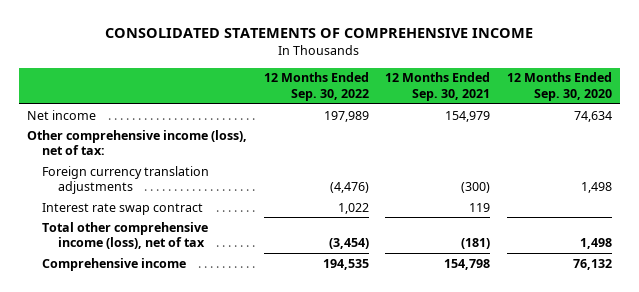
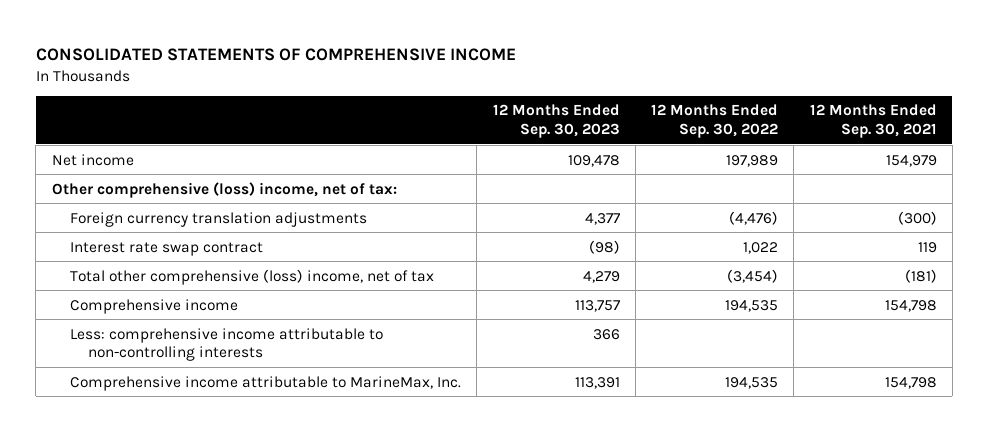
[506,72,612,102] 12 Months Ended Sep. 30, 2020 -> none
none -> [492,104,620,139] 12 Months Ended Sep. 30, 2023
[26,129,247,156] Other comprehensive income (loss), net of tax: -> [51,181,397,198] Other comprehensive (loss) income, net of tax:
[42,221,209,250] Total other comprehensive income (loss), net of tax -> [69,268,434,285] Total other comprehensive (loss) income, net of tax
none -> [69,327,383,362] Less: comprehensive income attributable to non-controlling interests
none -> [69,375,461,391] Comprehensive income attributable to MarineMax, Inc.

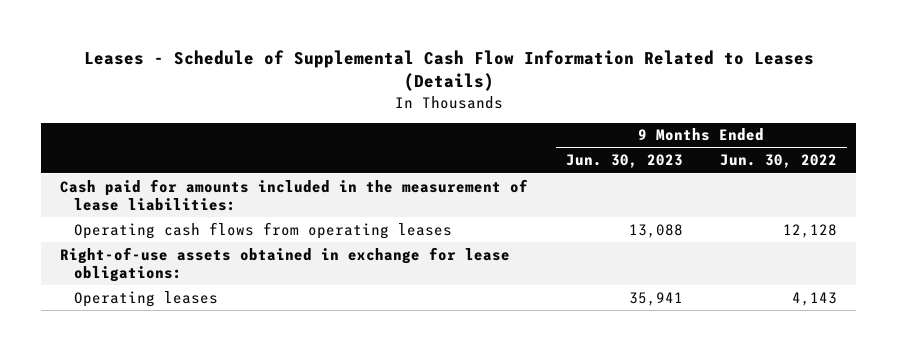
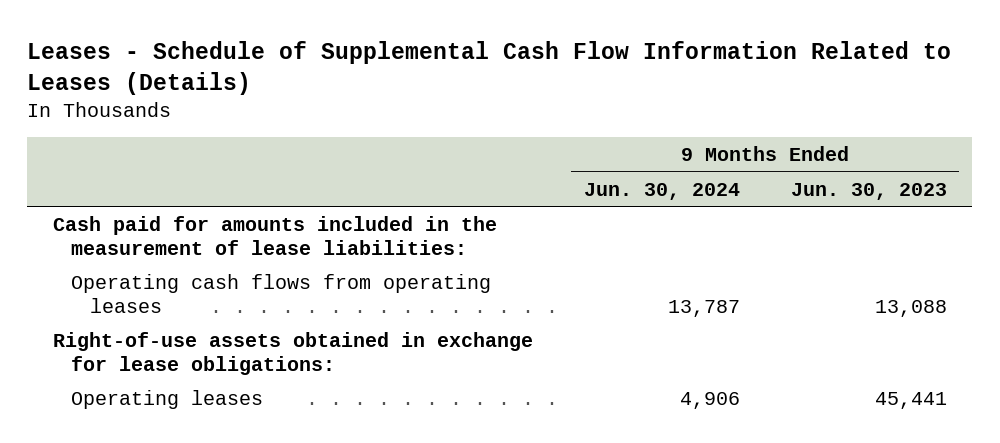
[720,154,838,169] Jun. 30, 2022 -> none
none -> [583,182,740,200] Jun. 30, 2024
[628,291,683,306] 35,941 -> [874,391,947,409] 45,441

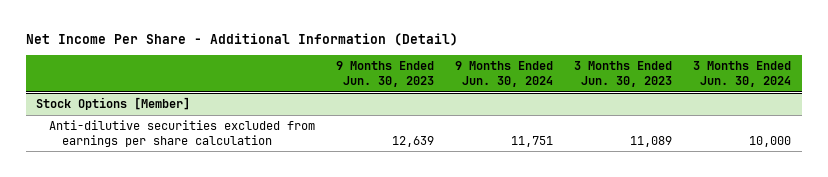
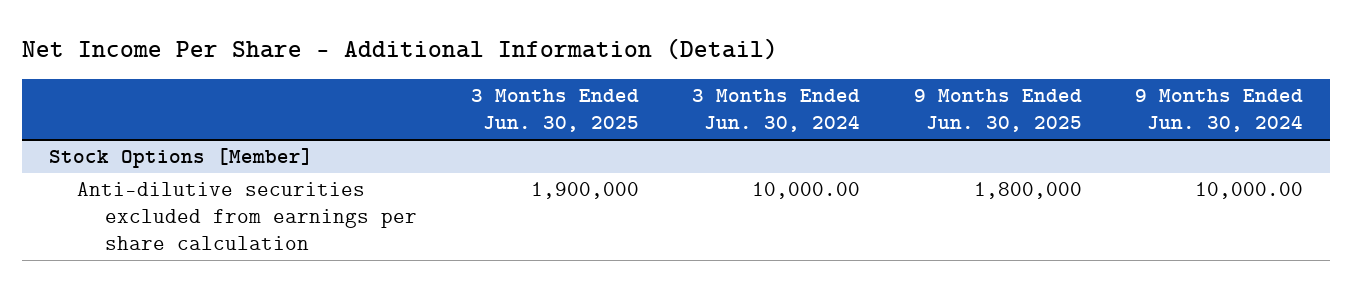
[336,61,435,87] 9 Months Ended Jun. 30, 2023 -> none
[574,61,673,87] 3 Months Ended Jun. 30, 2023 -> none
none -> [470,89,639,133] 3 Months Ended Jun. 30, 2025
none -> [913,89,1082,133] 9 Months Ended Jun. 30, 2025
[511,135,554,147] 11,751 -> [1195,182,1304,200] 10,000.00
[749,135,792,147] 10,000 -> [752,182,861,200] 10,000.00

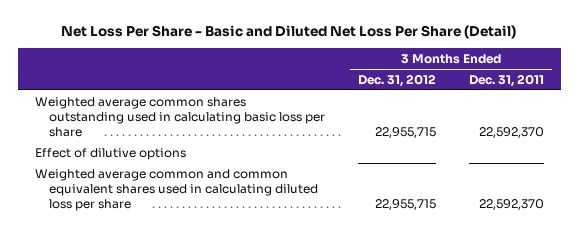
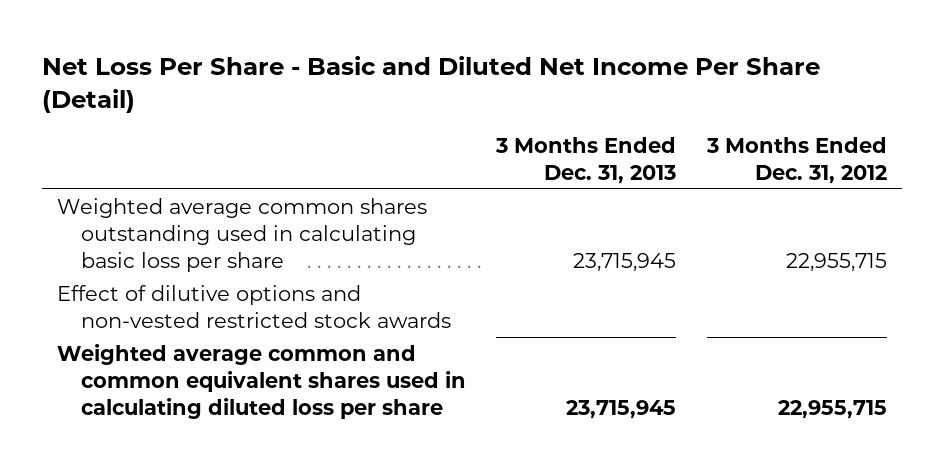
[61,25,517,40] Net Loss Per Share - Basic and Diluted Net Loss Per Share (Detail) -> [41,55,820,113] Net Loss Per Share - Basic and Diluted Net Income Per Share (Detail)
[469,73,545,87] Dec. 31, 2011 -> none
none -> [495,136,677,184] 3 Months Ended Dec. 31, 2013
[34,147,186,160] Effect of dilutive options -> [57,284,451,328] Effect of dilutive options and non-vested restricted stock awards

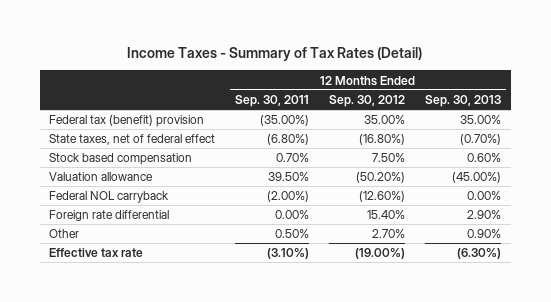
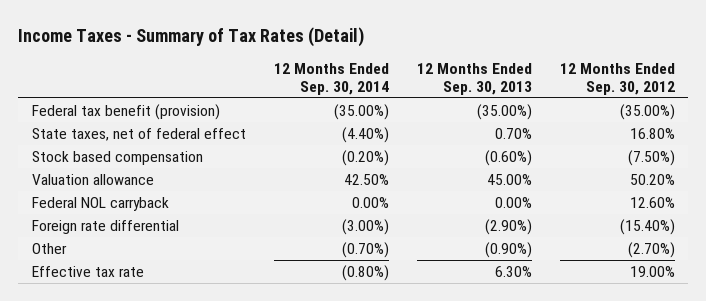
[235,94,310,107] Sep. 30, 2011 -> none
none -> [273,63,389,95] 12 Months Ended Sep. 30, 2014
[49,115,205,128] Federal tax (benefit) provision -> [31,103,220,120] Federal tax benefit (provision)
[364,115,406,125] 35.00% -> [619,103,675,120] (35.00%)
[460,115,502,125] 35.00% -> [476,103,532,120] (35.00%)
[359,134,406,146] (16.80%) -> [629,127,675,139] 16.80%
[460,134,502,146] (0.70%) -> [494,127,532,139] 0.70%
[372,153,406,163] 7.50% -> [627,149,675,166] (7.50%)
[467,153,502,163] 0.60% -> [484,149,532,166] (0.60%)
[356,172,406,184] (50.20%) -> [629,173,675,185] 50.20%
[452,172,502,184] (45.00%) -> [486,173,532,185] 45.00%
[359,191,406,203] (12.60%) -> [629,196,675,208] 12.60%
[367,210,406,220] 15.40% -> [619,218,675,235] (15.40%)
[467,210,502,220] 2.90% -> [484,218,532,235] (2.90%)
[372,229,406,239] 2.70% -> [627,241,675,258] (2.70%)
[467,229,502,239] 0.90% -> [484,241,532,258] (0.90%)
[355,248,406,260] (19.00%) -> [629,265,675,277] 19.00%
[457,248,502,260] (6.30%) -> [494,265,532,277] 6.30%

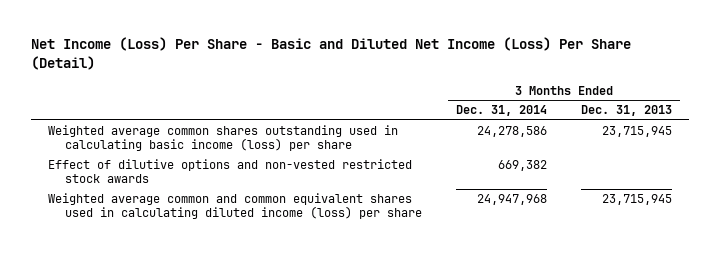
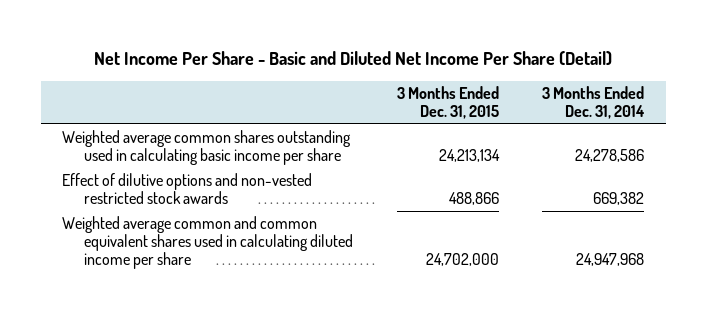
[30,37,631,71] Net Income (Loss) Per Share - Basic and Diluted Net Income (Loss) Per Share (Detail) -> [94,51,613,67] Net Income Per Share - Basic and Diluted Net Income Per Share (Detail)
[581,105,673,117] Dec. 31, 2013 -> none
none -> [396,85,499,120] 3 Months Ended Dec. 31, 2015
[47,125,398,152] Weighted average common shares outstanding used in calculating basic income (loss) per share -> [62,130,352,166] Weighted average common shares outstanding used in calculating basic income per share
[47,193,423,220] Weighted average common and common equivalent shares used in calculating diluted income (loss) per share -> [62,216,354,270] Weighted average common and common equivalent shares used in calculating diluted income per share

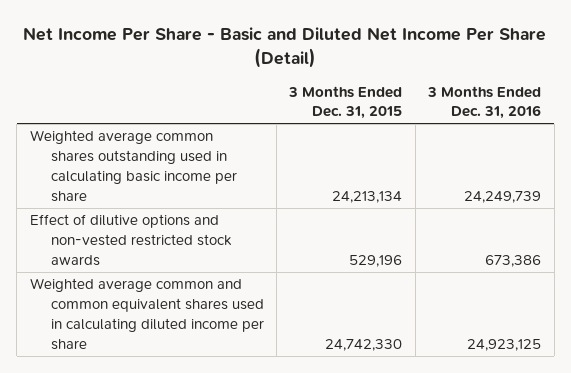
[541,85,645,120] 3 Months Ended Dec. 31, 2014 -> none
none -> [427,85,542,120] 3 Months Ended Dec. 31, 2016
[448,192,499,206] 488,866 -> [349,254,403,267] 529,196
[425,253,499,267] 24,702,000 -> [325,338,403,351] 24,742,330

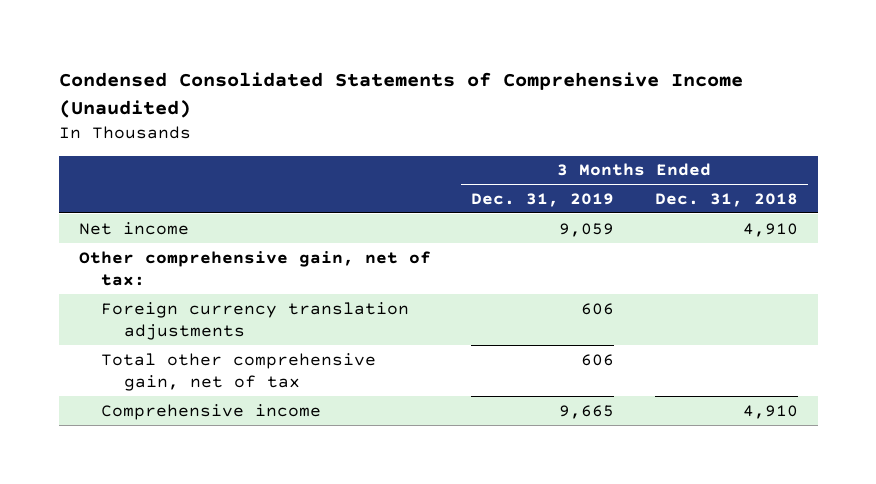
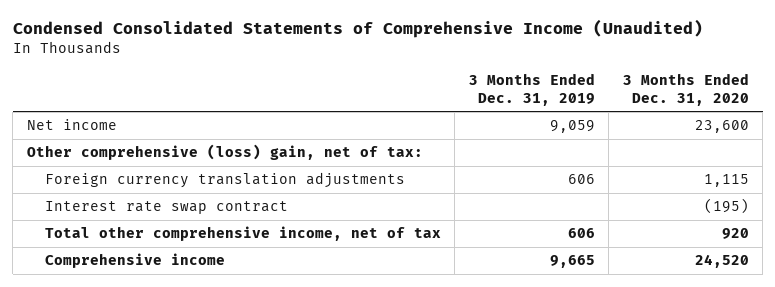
[654,192,798,207] Dec. 31, 2018 -> none
none -> [622,72,749,106] 3 Months Ended Dec. 31, 2020
[78,250,431,287] Other comprehensive gain, net of tax: -> [26,144,423,161] Other comprehensive (loss) gain, net of tax:
none -> [44,201,288,215] Interest rate swap contract
[101,352,377,392] Total other comprehensive gain, net of tax -> [44,226,441,242] Total other comprehensive income, net of tax

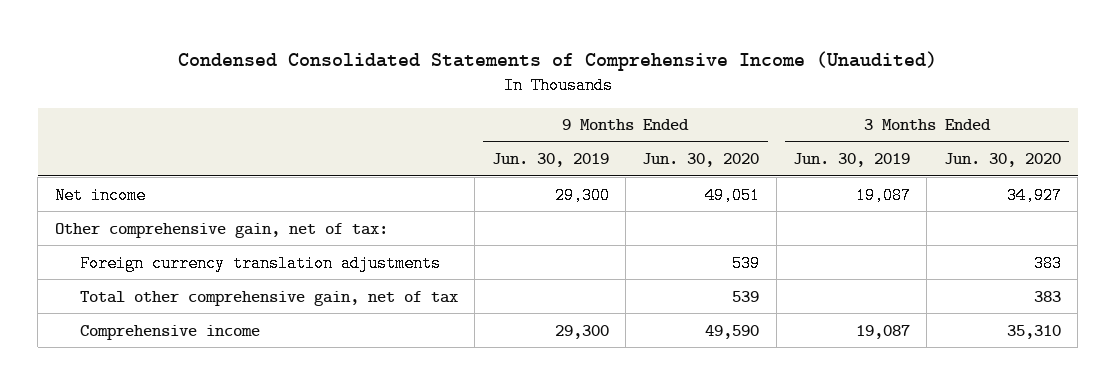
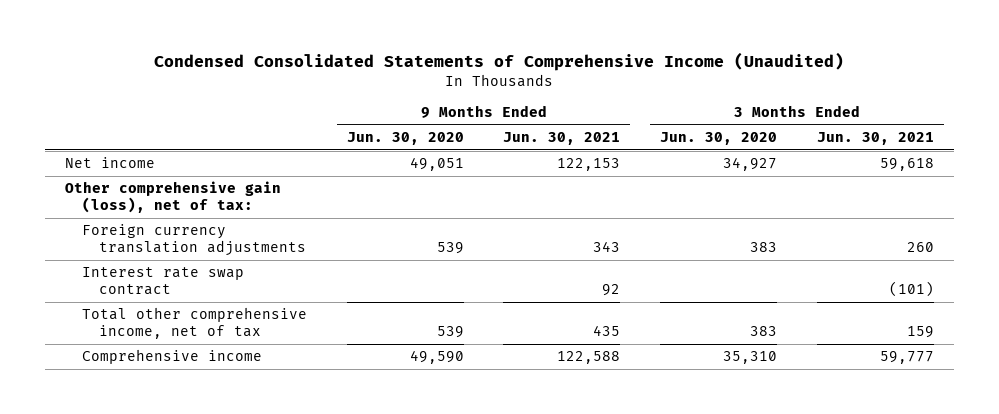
[491,153,609,168] Jun. 30, 2019 -> none
[792,153,910,168] Jun. 30, 2019 -> none
none -> [503,131,621,145] Jun. 30, 2021
none -> [817,131,935,145] Jun. 30, 2021
[54,222,388,238] Other comprehensive gain, net of tax: -> [64,181,281,214] Other comprehensive gain (loss), net of tax:
none -> [81,267,244,296] Interest rate swap contract
[79,290,458,306] Total other comprehensive gain, net of tax -> [81,307,307,340] Total other comprehensive income, net of tax

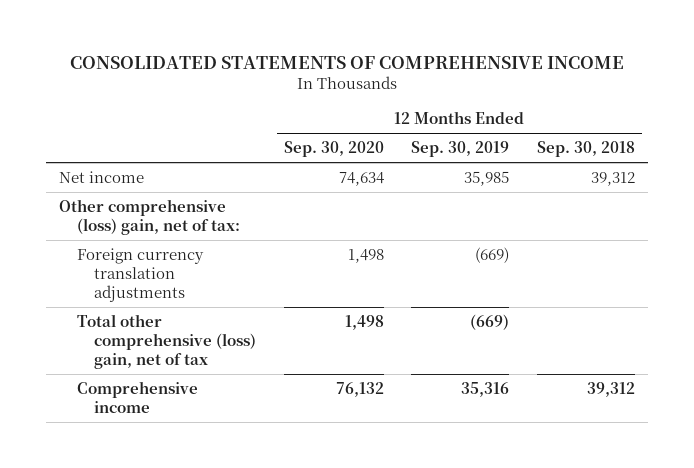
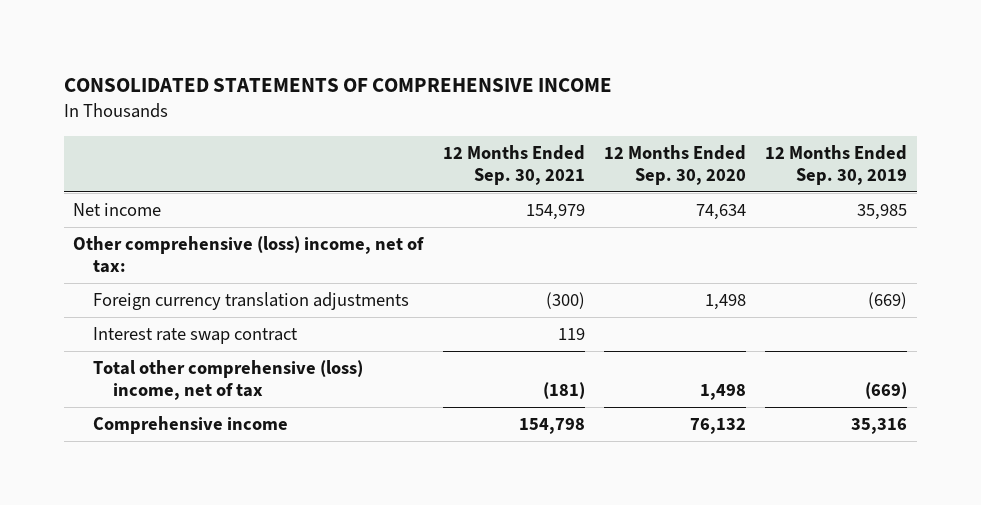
[536,141,635,158] Sep. 30, 2018 -> none
none -> [442,144,585,185] 12 Months Ended Sep. 30, 2021
[59,198,240,236] Other comprehensive (loss) gain, net of tax: -> [73,236,425,274] Other comprehensive (loss) income, net of tax:
none -> [93,327,299,345] Interest rate swap contract
[76,313,256,370] Total other comprehensive (loss) gain, net of tax -> [93,360,364,401] Total other comprehensive (loss) income, net of tax

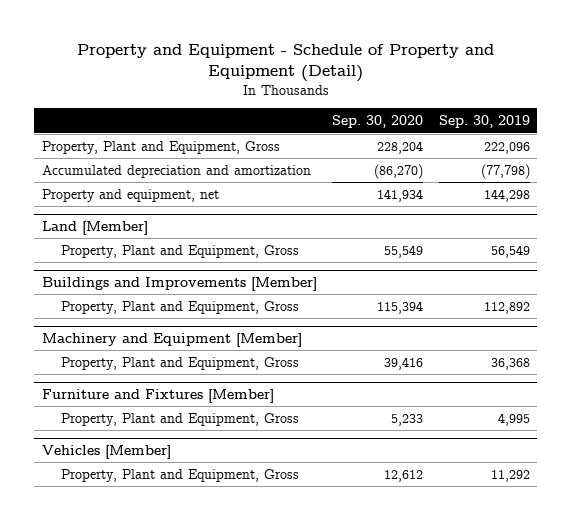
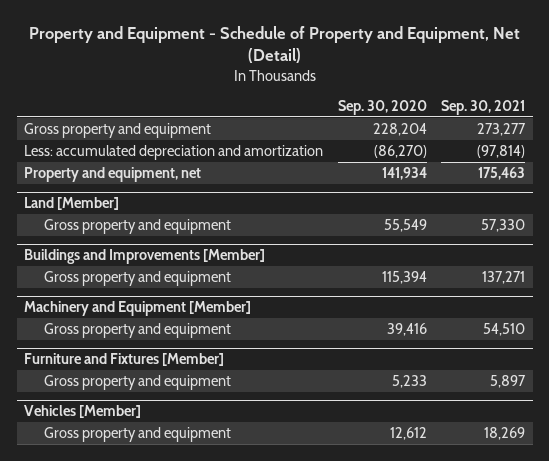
[76,44,494,83] Property and Equipment - Schedule of Property and Equipment (Detail) -> [28,26,520,64] Property and Equipment - Schedule of Property and Equipment, Net (Detail)
[438,115,530,129] Sep. 30, 2019 -> none
none -> [441,99,526,115] Sep. 30, 2021
[41,140,280,154] Property, Plant and Equipment, Gross -> [24,122,212,138] Gross property and equipment
[41,164,311,178] Accumulated depreciation and amortization -> [24,144,324,160] Less: accumulated depreciation and amortization
[61,244,300,258] Property, Plant and Equipment, Gross -> [44,218,232,234] Gross property and equipment
[61,300,300,314] Property, Plant and Equipment, Gross -> [44,270,232,286] Gross property and equipment
[61,356,300,370] Property, Plant and Equipment, Gross -> [44,322,232,338] Gross property and equipment
[61,412,300,426] Property, Plant and Equipment, Gross -> [44,374,232,390] Gross property and equipment
[61,468,300,482] Property, Plant and Equipment, Gross -> [44,426,232,442] Gross property and equipment

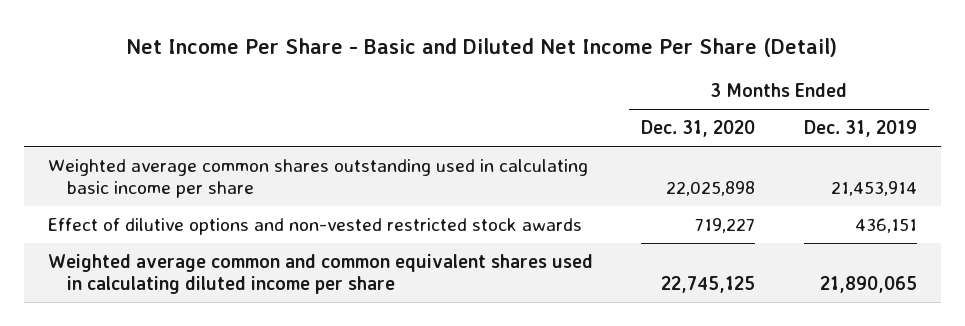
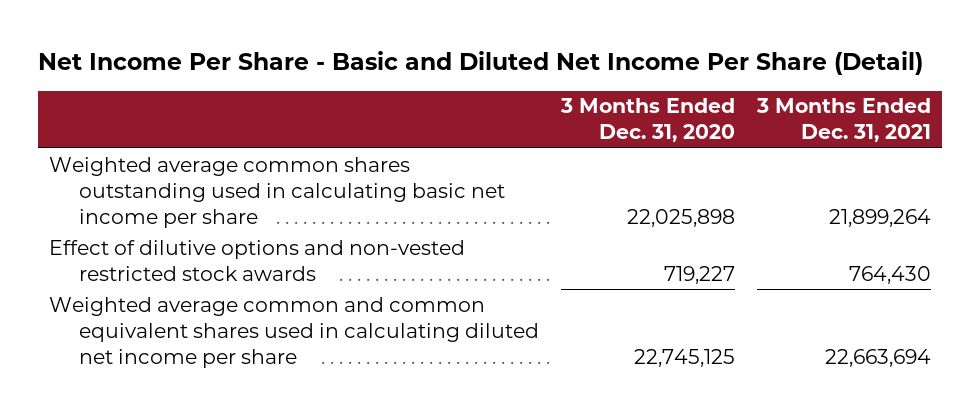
[803,120,917,138] Dec. 31, 2019 -> none
none -> [755,98,931,143] 3 Months Ended Dec. 31, 2021
[48,158,589,199] Weighted average common shares outstanding used in calculating basic income per share -> [49,156,505,228] Weighted average common shares outstanding used in calculating basic net income per share
[48,253,594,295] Weighted average common and common equivalent shares used in calculating diluted income per share -> [49,296,539,368] Weighted average common and common equivalent shares used in calculating diluted net income per share

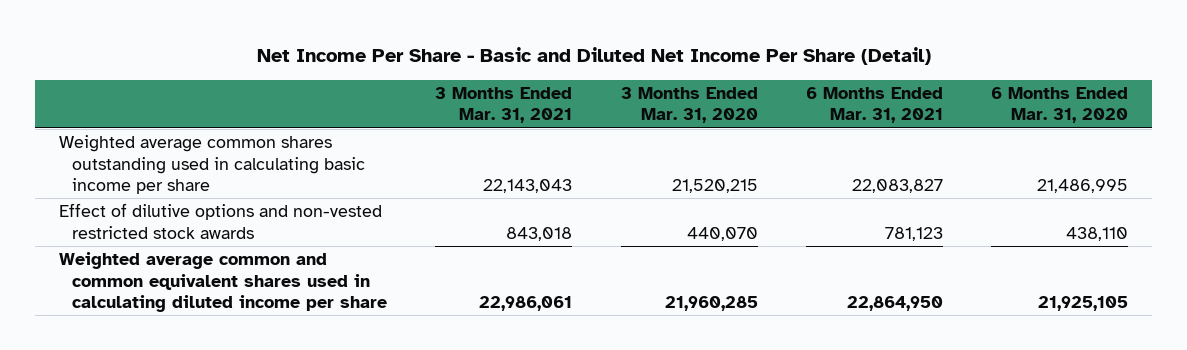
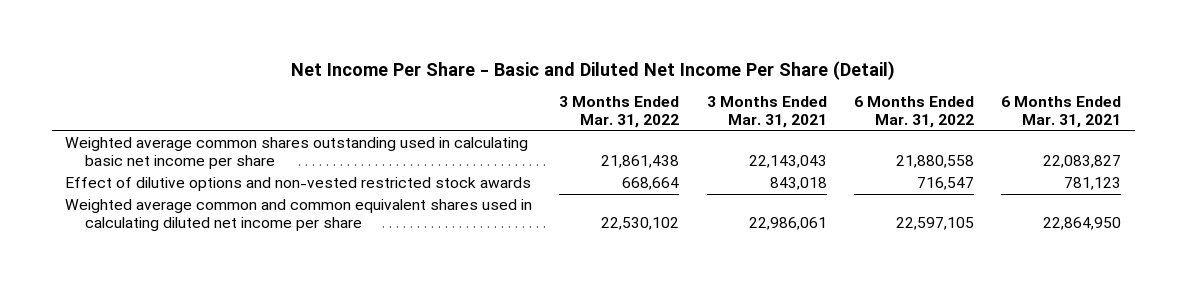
[620,87,758,124] 3 Months Ended Mar. 31, 2020 -> none
[991,87,1129,124] 6 Months Ended Mar. 31, 2020 -> none
none -> [559,96,680,129] 3 Months Ended Mar. 31, 2022
none -> [853,96,974,129] 6 Months Ended Mar. 31, 2022
[59,135,365,194] Weighted average common shares outstanding used in calculating basic income per share -> [65,137,529,170] Weighted average common shares outstanding used in calculating basic net income per share
[59,252,387,312] Weighted average common and common equivalent shares used in calculating diluted income per share -> [65,199,533,232] Weighted average common and common equivalent shares used in calculating diluted net income per share

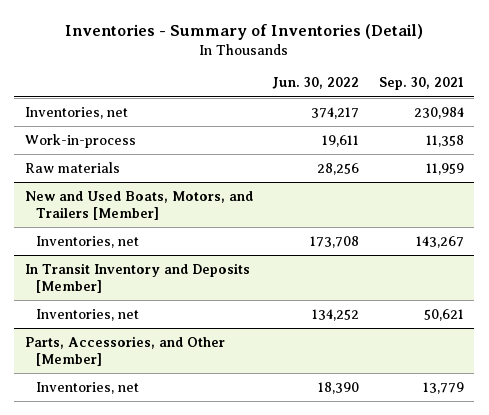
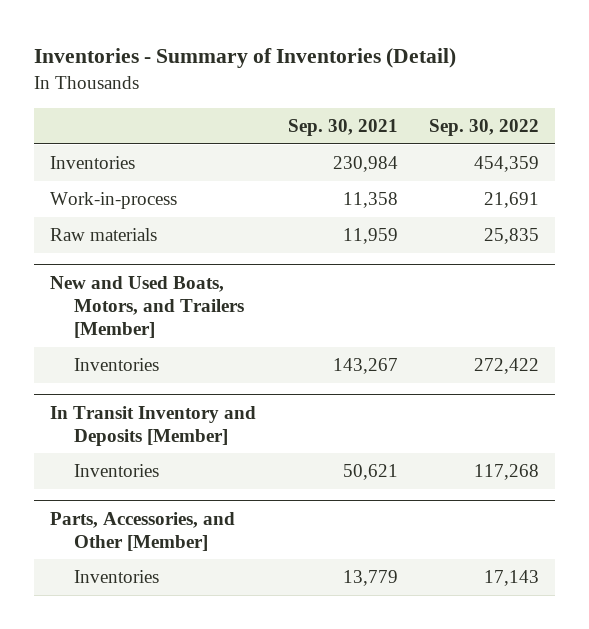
[271,77,359,90] Jun. 30, 2022 -> none
none -> [429,118,540,136] Sep. 30, 2022
[24,106,128,119] Inventories, net -> [49,156,135,170] Inventories
[36,235,140,248] Inventories, net -> [74,358,160,372] Inventories
[36,308,140,321] Inventories, net -> [74,464,160,478] Inventories
[36,381,140,394] Inventories, net -> [74,570,160,584] Inventories

